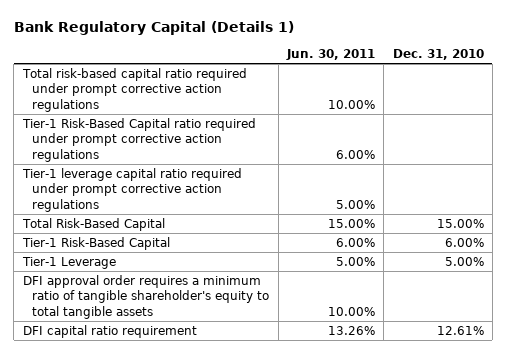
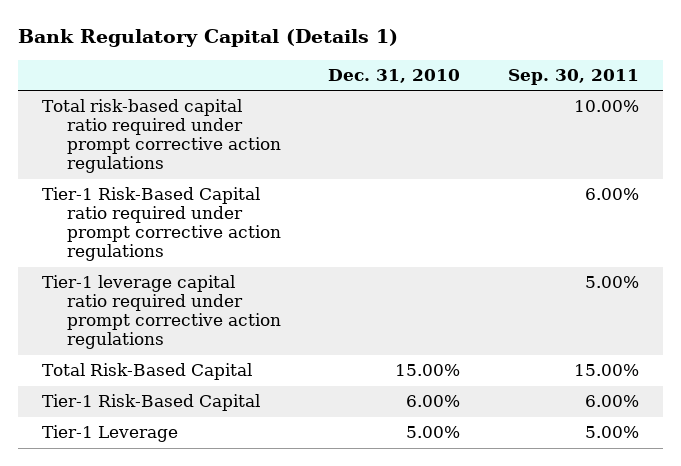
[285,48,375,60] Jun. 30, 2011 -> none
none -> [507,68,639,85] Sep. 30, 2011
[22,274,270,319] DFI approval order requires a minimum ratio of tangible shareholder's equity to total tangible assets -> none
[22,324,197,338] DFI capital ratio requirement -> none

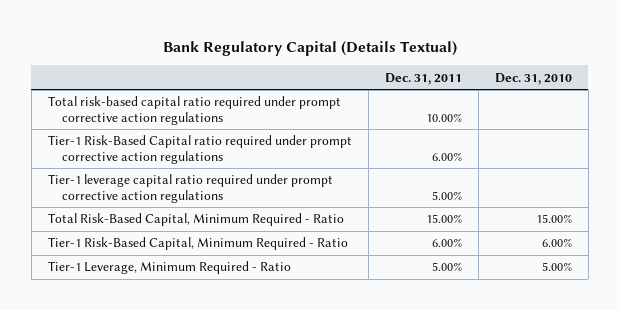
[17,29,398,48] Bank Regulatory Capital (Details 1) -> [162,41,457,57] Bank Regulatory Capital (Details Textual)
[507,68,639,85] Sep. 30, 2011 -> none
none -> [384,72,462,85] Dec. 31, 2011
[41,363,252,381] Total Risk-Based Capital -> [47,213,344,227] Total Risk-Based Capital, Minimum Required - Ratio
[41,394,260,412] Tier-1 Risk-Based Capital -> [47,237,348,251] Tier-1 Risk-Based Capital, Minimum Required - Ratio
[41,425,178,443] Tier-1 Leverage -> [47,261,291,275] Tier-1 Leverage, Minimum Required - Ratio

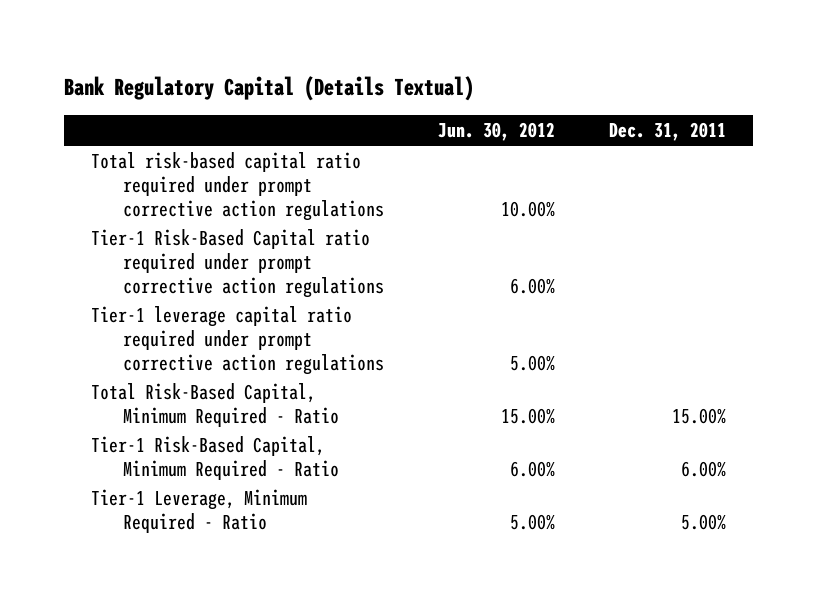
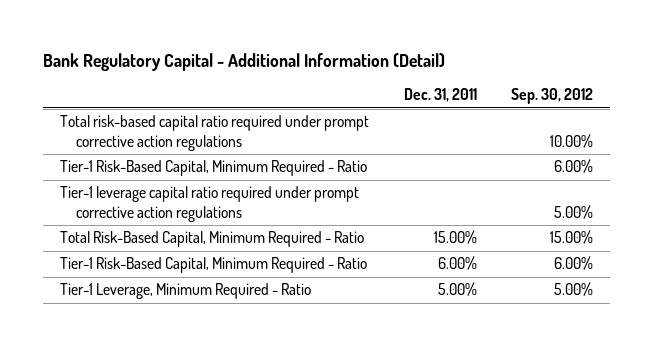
[64,76,475,102] Bank Regulatory Capital (Details Textual) -> [42,52,445,71] Bank Regulatory Capital - Additional Information (Detail)
[438,122,556,142] Jun. 30, 2012 -> none
none -> [511,88,594,105] Sep. 30, 2012
[91,228,385,298] Tier-1 Risk-Based Capital ratio required under prompt corrective action regulations -> [60,160,368,177] Tier-1 Risk-Based Capital, Minimum Required - Ratio

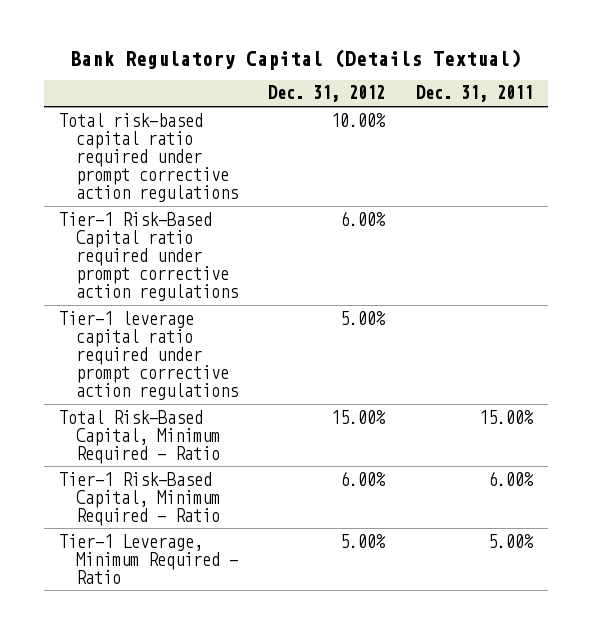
[42,52,445,71] Bank Regulatory Capital - Additional Information (Detail) -> [69,48,521,70] Bank Regulatory Capital (Details Textual)
[511,88,594,105] Sep. 30, 2012 -> none
none -> [268,85,386,103] Dec. 31, 2012
[60,160,368,177] Tier-1 Risk-Based Capital, Minimum Required - Ratio -> [58,211,239,301] Tier-1 Risk-Based Capital ratio required under prompt corrective action regulations

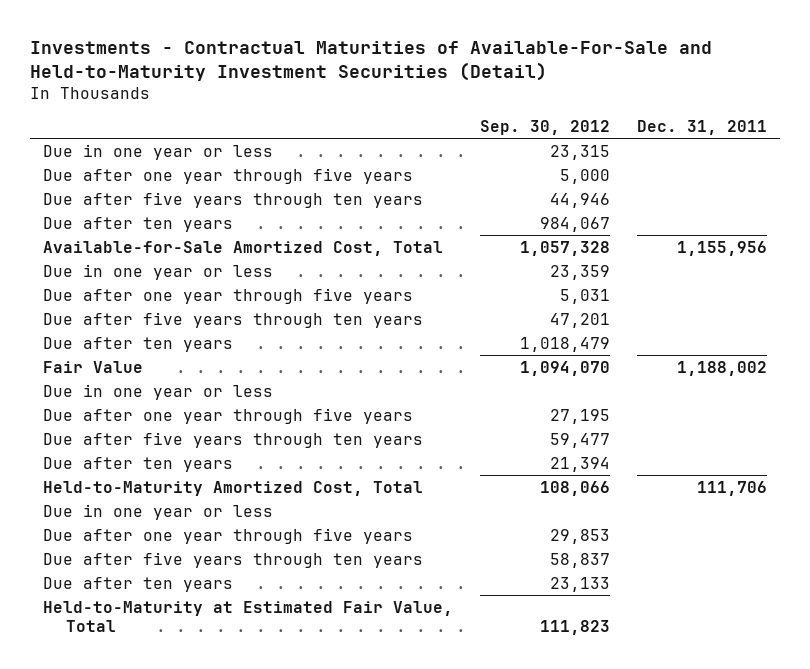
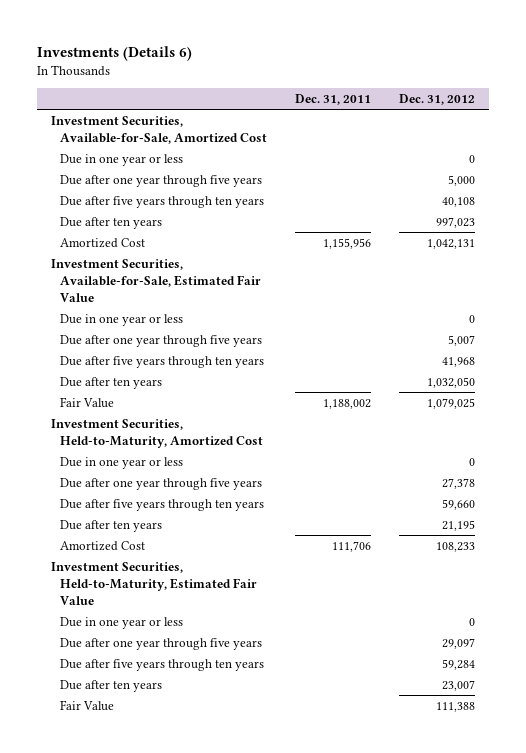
[29,40,712,82] Investments - Contractual Maturities of Available-For-Sale and Held-to-Maturity Investment Securities (Detail) -> [36,46,192,62] Investments (Details 6)
[479,120,610,136] Sep. 30, 2012 -> none
none -> [399,93,476,105] Dec. 31, 2012
none -> [50,116,268,144] Investment Securities, Available-for-Sale, Amortized Cost
[43,240,444,256] Available-for-Sale Amortized Cost, Total -> [60,238,146,249] Amortized Cost
none -> [50,259,262,302] Investment Securities, Available-for-Sale, Estimated Fair Value
none -> [50,419,264,448] Investment Securities, Held-to-Maturity, Amortized Cost
[43,480,424,496] Held-to-Maturity Amortized Cost, Total -> [60,541,146,552] Amortized Cost
none -> [50,562,258,605] Investment Securities, Held-to-Maturity, Estimated Fair Value
[43,600,454,633] Held-to-Maturity at Estimated Fair Value, Total -> [60,700,115,712] Fair Value

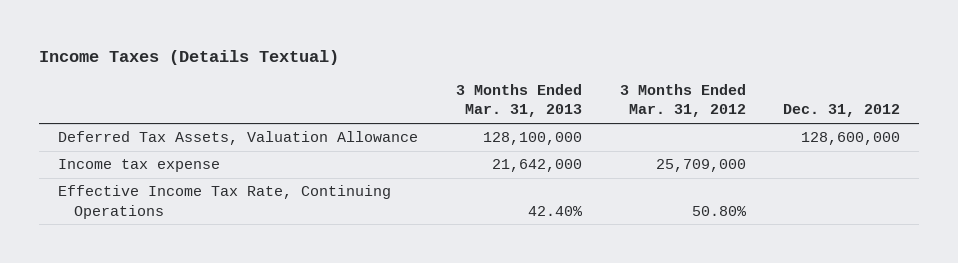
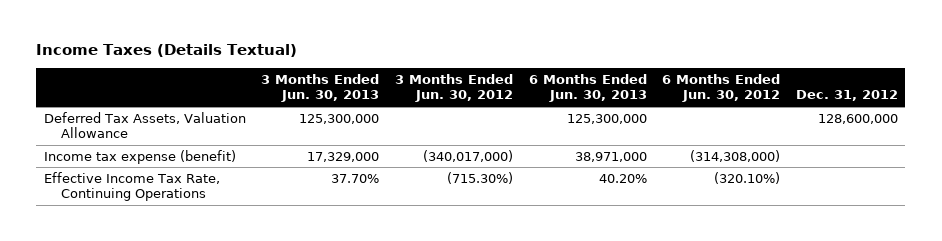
[455,84,582,118] 3 Months Ended Mar. 31, 2013 -> none
[619,84,746,118] 3 Months Ended Mar. 31, 2012 -> none
none -> [261,73,380,103] 3 Months Ended Jun. 30, 2013
none -> [394,73,513,103] 3 Months Ended Jun. 30, 2012
none -> [528,73,647,103] 6 Months Ended Jun. 30, 2013
none -> [662,73,781,103] 6 Months Ended Jun. 30, 2012
[57,159,220,173] Income tax expense -> [43,149,236,164] Income tax expense (benefit)

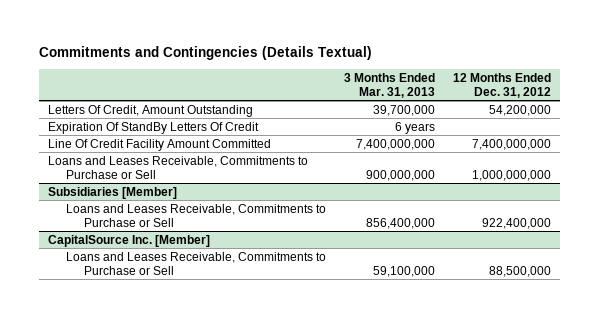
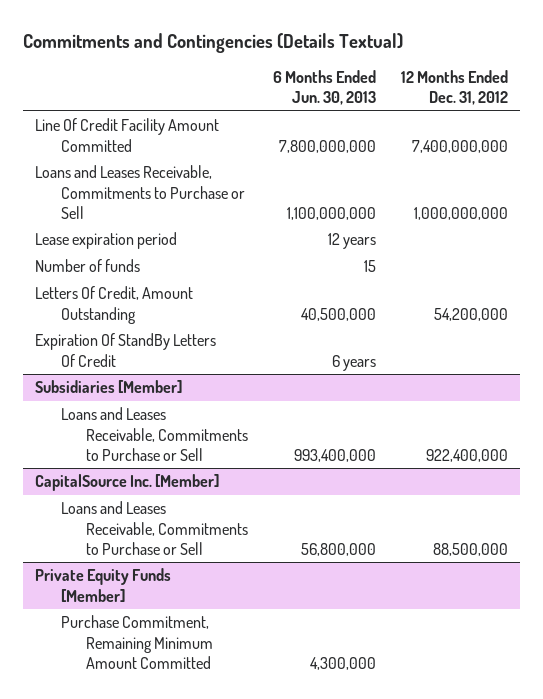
[343,73,435,98] 3 Months Ended Mar. 31, 2013 -> none
none -> [272,69,376,106] 6 Months Ended Jun. 30, 2013
none -> [35,232,178,250] Lease expiration period
none -> [35,259,141,273] Number of funds
[47,104,253,117] Letters Of Credit, Amount Outstanding -> [35,286,194,324] Letters Of Credit, Amount Outstanding
[47,121,259,134] Expiration Of StandBy Letters Of Credit -> [35,333,217,367] Expiration Of StandBy Letters Of Credit
none -> [35,568,172,602] Private Equity Funds [Member]
none -> [60,615,214,669] Purchase Commitment, Remaining Minimum Amount Committed

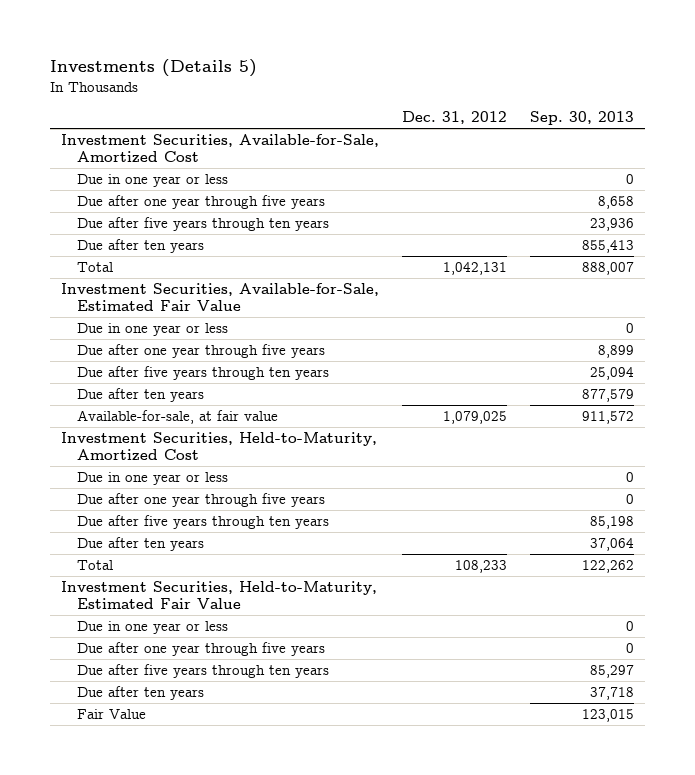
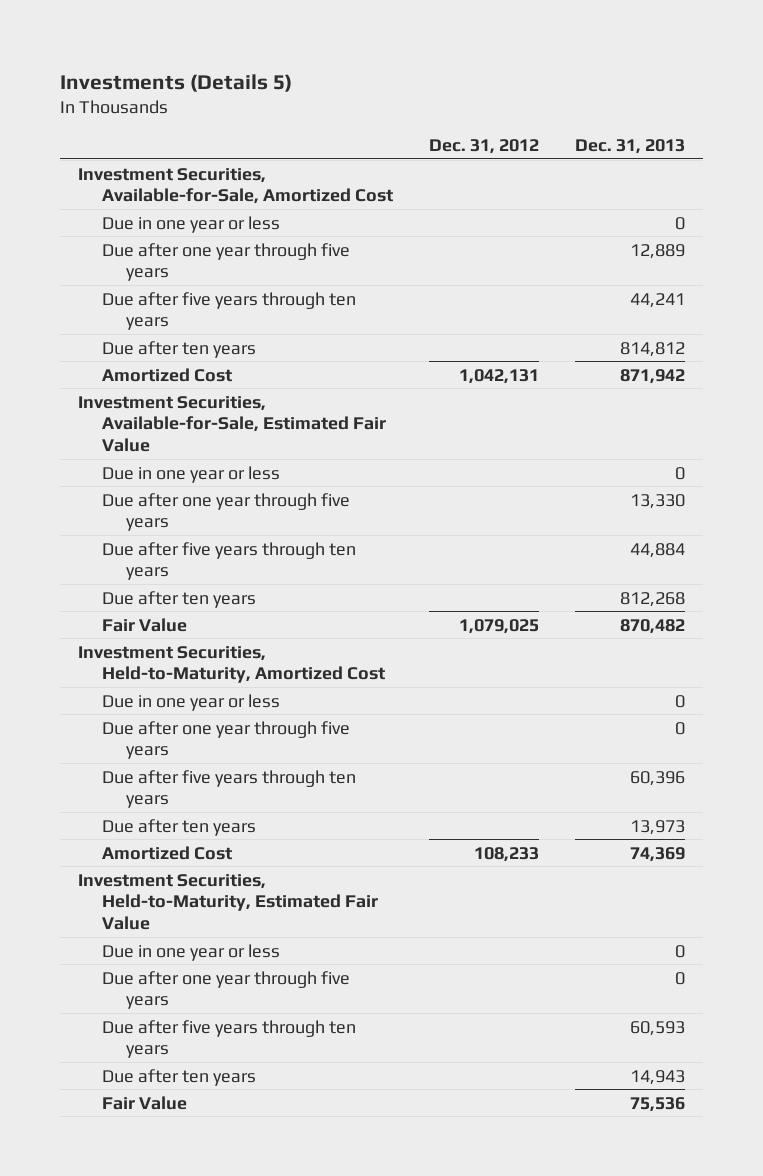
[529,111,634,126] Sep. 30, 2013 -> none
none -> [574,138,685,154] Dec. 31, 2013
[77,262,114,273] Total -> [101,367,232,382] Amortized Cost
[77,410,279,425] Available-for-sale, at fair value -> [101,617,187,632] Fair Value
[77,560,114,571] Total -> [101,845,232,860] Amortized Cost

